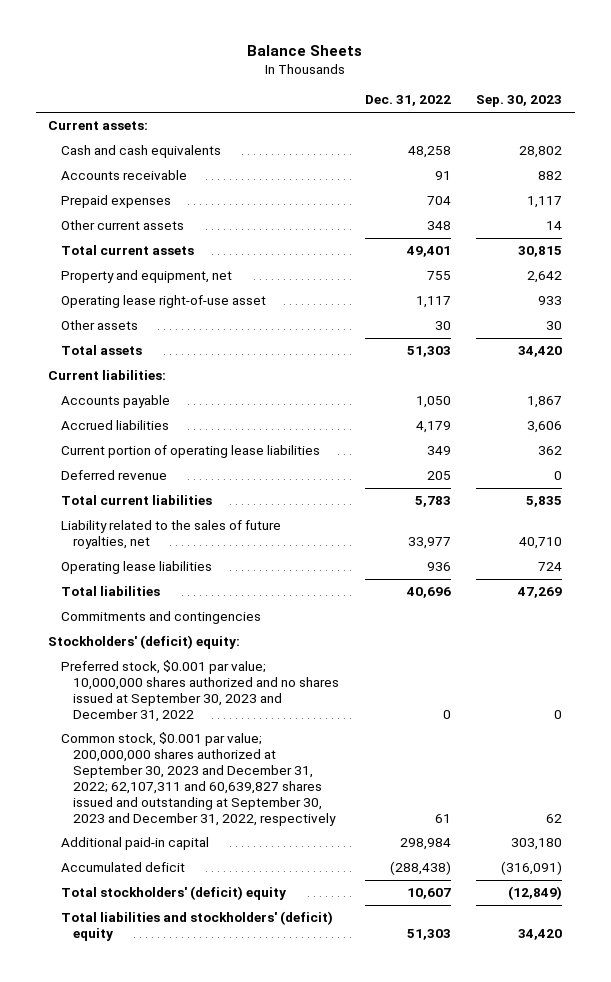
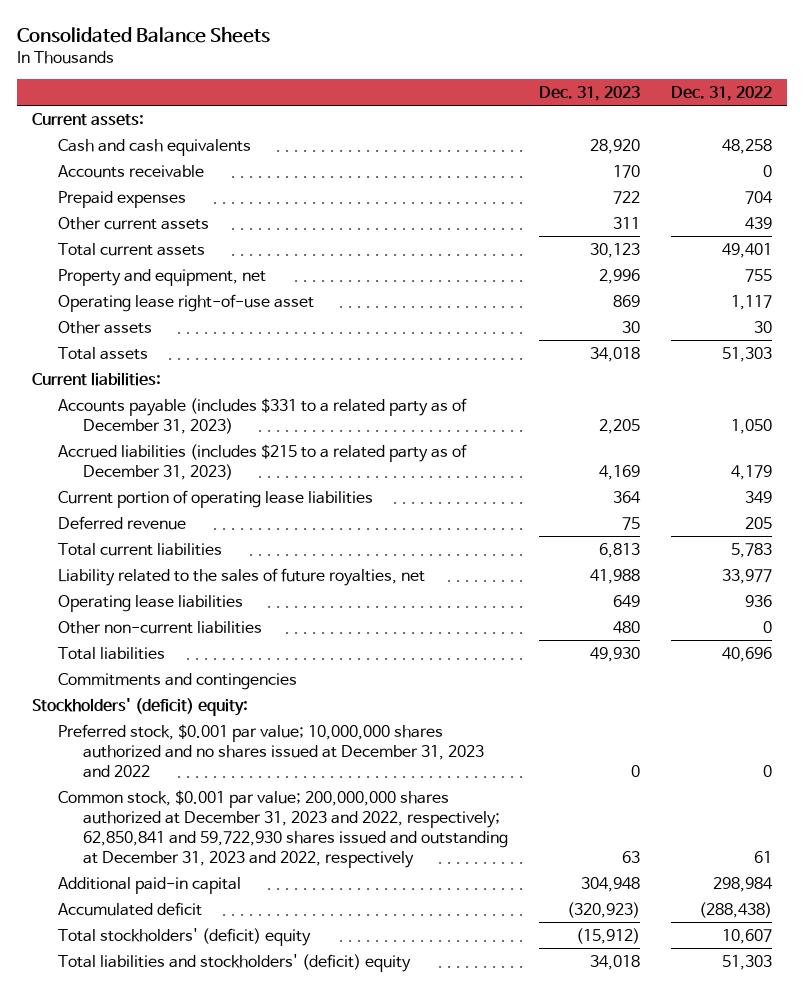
[247,45,363,57] Balance Sheets -> [16,26,270,43] Consolidated Balance Sheets
[476,95,563,108] Sep. 30, 2023 -> none
none -> [539,86,641,102] Dec. 31, 2023
[434,171,451,181] 91 -> [763,164,773,177] 0
[426,221,451,231] 348 -> [745,216,773,229] 439
[60,395,170,409] Accounts payable -> [57,397,467,434] Accounts payable (includes $331 to a related party as of December 31, 2023)
[60,420,169,431] Accrued liabilities -> [57,443,467,480] Accrued liabilities (includes $215 to a related party as of December 31, 2023)
none -> [57,620,262,634] Other non-current liabilities
[60,660,340,722] Preferred stock, $0.001 par value; 10,000,000 shares authorized and no shares issued at September 30, 2023 and December 31, 2022 -> [57,723,485,778] Preferred stock, $0.001 par value; 10,000,000 shares authorized and no shares issued at December 31, 2023 and 2022
[60,732,337,826] Common stock, $0.001 par value; 200,000,000 shares authorized at September 30, 2023 and December 31, 2022; 62,107,311 and 60,639,827 shares issued and outstanding at September 30, 2023 and December 31, 2022, respectively -> [57,789,509,868] Common stock, $0.001 par value; 200,000,000 shares authorized at December 31, 2023 and 2022, respectively; 62,850,841 and 59,722,930 shares issued and outstanding at December 31, 2023 and 2022, respectively

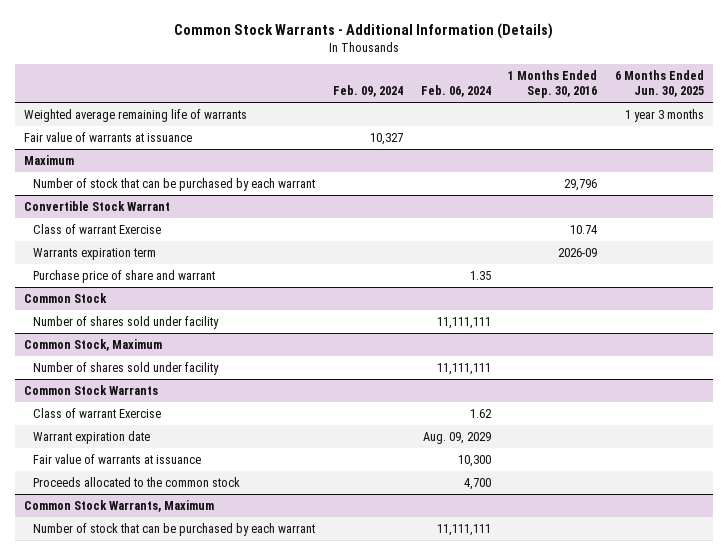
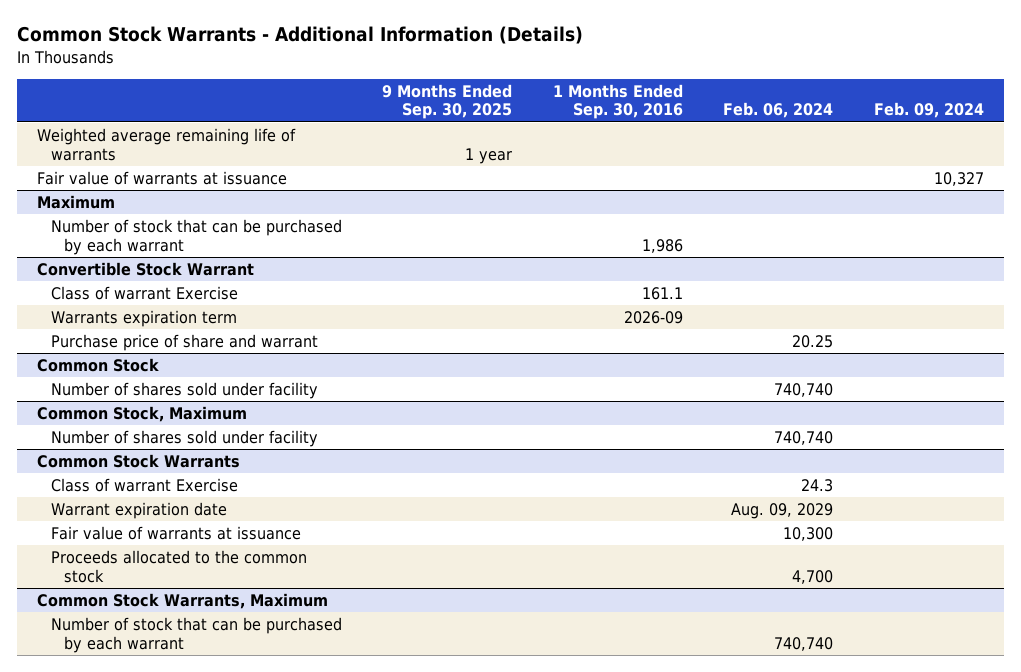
[615,70,705,98] 6 Months Ended Jun. 30, 2025 -> none
none -> [382,83,513,120] 9 Months Ended Sep. 30, 2025
[564,178,598,191] 29,796 -> [641,238,683,253] 1,986
[570,224,598,234] 10.74 -> [641,287,683,301] 161.1
[469,270,491,280] 1.35 -> [792,335,834,349] 20.25
[436,316,491,329] 11,111,111 -> [774,383,834,398] 740,740
[436,362,491,375] 11,111,111 -> [774,431,834,446] 740,740
[469,408,492,418] 1.62 -> [801,479,834,493] 24.3
[436,523,491,536] 11,111,111 -> [774,636,834,651] 740,740

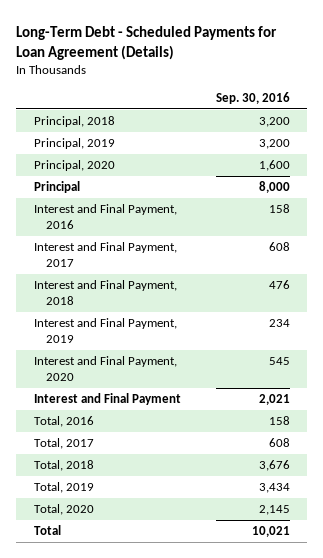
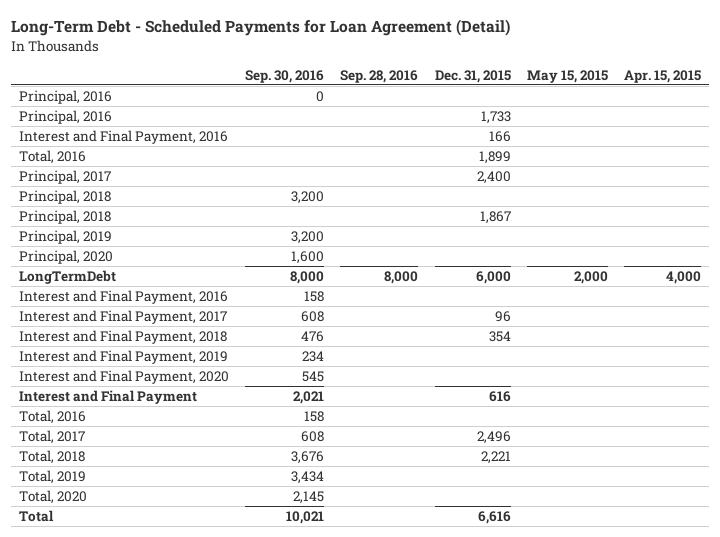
[16,25,278,60] Long-Term Debt - Scheduled Payments for Loan Agreement (Details) -> [11,19,511,37] Long-Term Debt - Scheduled Payments for Loan Agreement (Detail)
none -> [340,69,419,83] Sep. 28, 2016
none -> [434,69,511,83] Dec. 31, 2015
none -> [526,69,608,83] May 15, 2015
none -> [624,69,702,83] Apr. 15, 2015
none -> [19,90,113,105] Principal, 2016
none -> [19,110,113,125] Principal, 2016
none -> [19,130,229,145] Interest and Final Payment, 2016
none -> [19,150,87,165] Total, 2016
none -> [19,170,112,185] Principal, 2017
none -> [19,210,112,225] Principal, 2018
[33,181,80,194] Principal -> [19,270,117,285] LongTermDebt

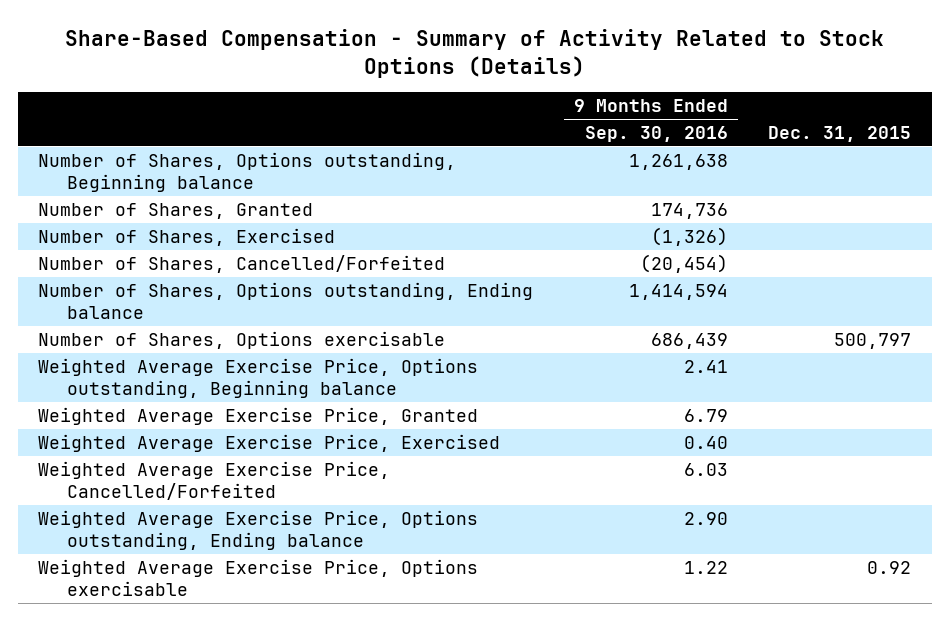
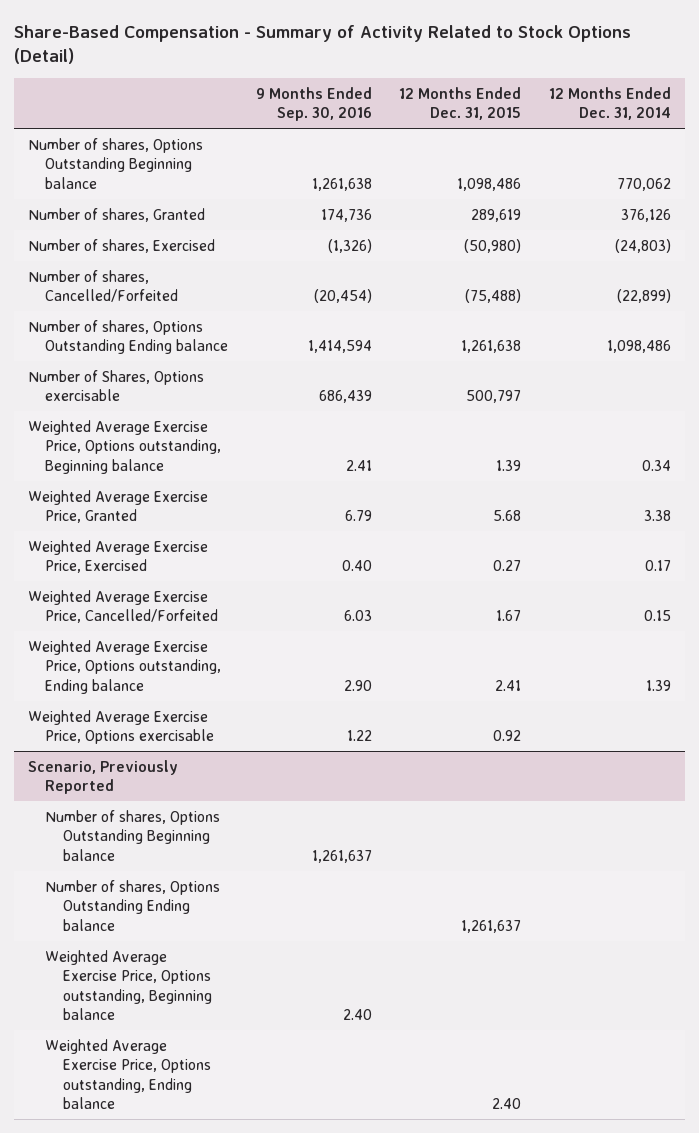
[64,28,884,79] Share-Based Compensation - Summary of Activity Related to Stock Options (Details) -> [13,25,631,65] Share-Based Compensation - Summary of Activity Related to Stock Options (Detail)
[768,126,912,143] Dec. 31, 2015 -> none
none -> [399,86,522,121] 12 Months Ended Dec. 31, 2015
none -> [549,86,672,121] 12 Months Ended Dec. 31, 2014
[38,152,457,193] Number of Shares, Options outstanding, Beginning balance -> [27,137,203,189] Number of shares, Options Outstanding Beginning balance
[38,203,314,220] Number of Shares, Granted -> [27,207,205,222] Number of shares, Granted
[38,228,336,247] Number of Shares, Exercised -> [27,238,215,253] Number of shares, Exercised
[38,255,446,274] Number of Shares, Cancelled/Forfeited -> [27,269,179,303] Number of shares, Cancelled/Forfeited
[38,282,534,320] Number of Shares, Options outstanding, Ending balance -> [27,319,229,355] Number of shares, Options Outstanding Ending balance
none -> [27,759,178,795] Scenario, Previously Reported
none -> [45,809,221,861] Number of shares, Options Outstanding Beginning balance
none -> [45,879,221,931] Number of shares, Options Outstanding Ending balance
none -> [45,949,212,1021] Weighted Average Exercise Price, Options outstanding, Beginning balance
none -> [45,1038,211,1110] Weighted Average Exercise Price, Options outstanding, Ending balance

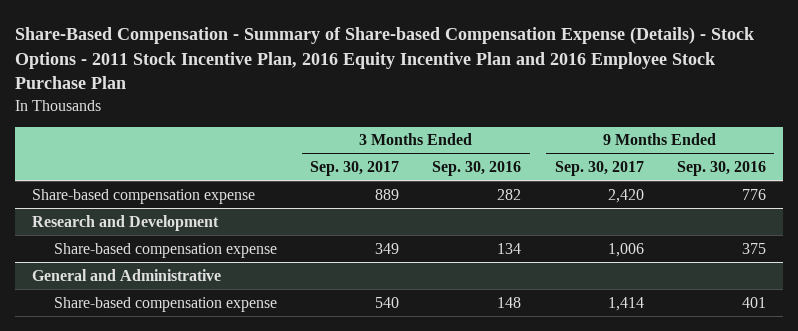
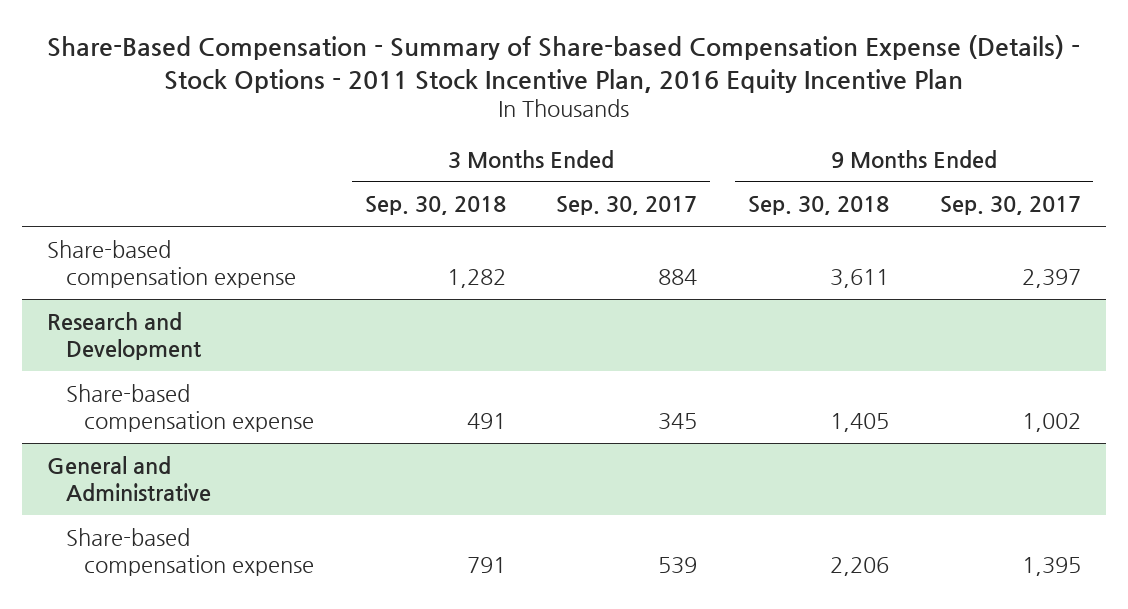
[15,27,755,90] Share-Based Compensation - Summary of Share-based Compensation Expense (Details) - Stock Options - 2011 Stock Incentive Plan, 2016 Equity Incentive Plan and 2016 Employee Stock Purchase Plan -> [46,34,1080,93] Share-Based Compensation - Summary of Share-based Compensation Expense (Details) - Stock Options - 2011 Stock Incentive Plan, 2016 Equity Incentive Plan
[432,160,522,176] Sep. 30, 2016 -> none
[676,160,766,176] Sep. 30, 2016 -> none
none -> [364,196,506,216] Sep. 30, 2018
none -> [748,196,890,216] Sep. 30, 2018
[375,188,400,200] 889 -> [658,269,698,286] 884
[607,188,644,203] 2,420 -> [1021,269,1081,289] 2,397
[375,242,400,254] 349 -> [658,413,698,431] 345
[607,242,644,257] 1,006 -> [1021,413,1081,433] 1,002
[375,296,400,308] 540 -> [658,557,698,575] 539
[607,296,644,311] 1,414 -> [1021,557,1081,577] 1,395

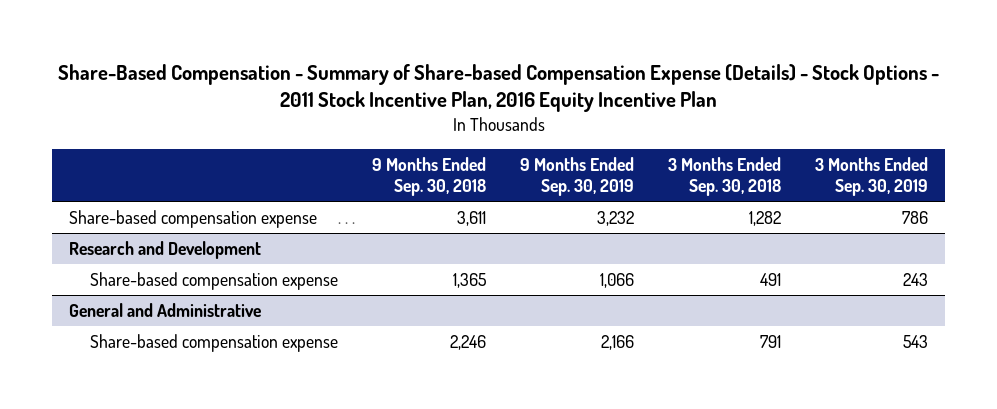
[556,196,698,216] Sep. 30, 2017 -> none
[939,196,1081,216] Sep. 30, 2017 -> none
none -> [520,156,635,197] 9 Months Ended Sep. 30, 2019
none -> [815,156,929,197] 3 Months Ended Sep. 30, 2019
[830,413,890,433] 1,405 -> [453,273,487,289] 1,365
[830,557,890,577] 2,206 -> [450,335,487,351] 2,246

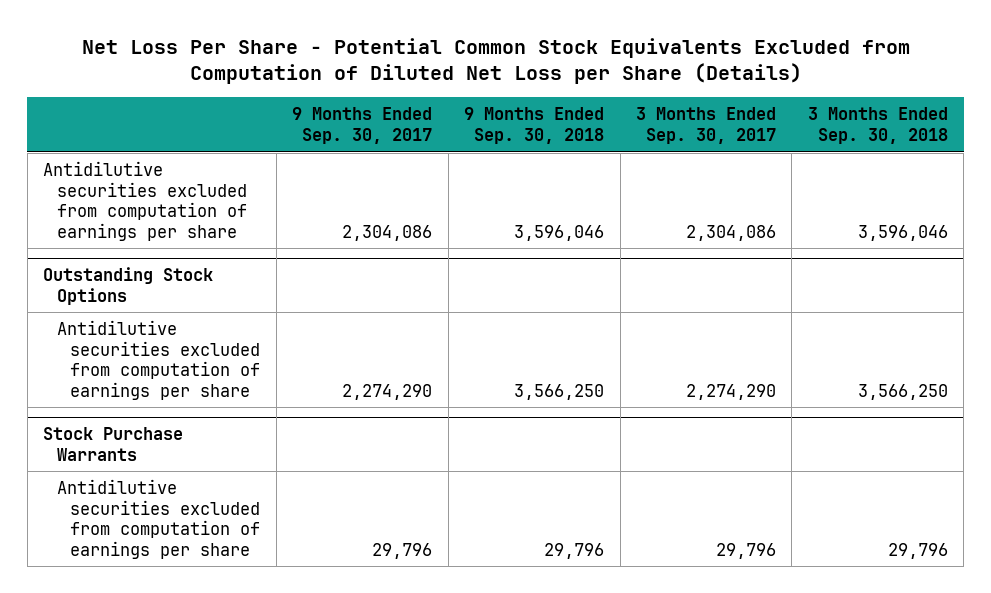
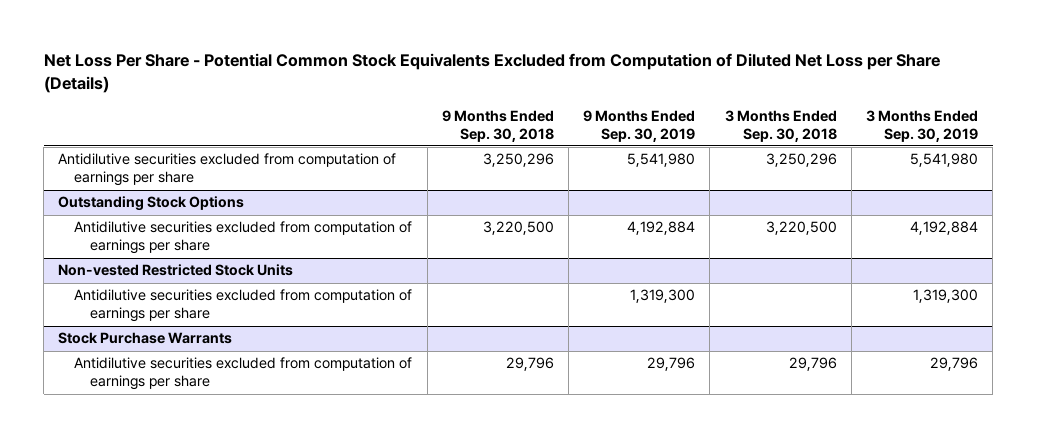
[292,107,433,144] 9 Months Ended Sep. 30, 2017 -> none
[635,107,776,144] 3 Months Ended Sep. 30, 2017 -> none
none -> [583,109,696,142] 9 Months Ended Sep. 30, 2019
none -> [866,109,979,142] 3 Months Ended Sep. 30, 2019
[514,224,605,241] 3,596,046 -> [482,153,554,168] 3,250,296
[857,224,948,241] 3,596,046 -> [765,153,837,168] 3,250,296
[514,383,605,400] 3,566,250 -> [482,221,554,236] 3,220,500
[857,383,948,400] 3,566,250 -> [765,221,837,236] 3,220,500
none -> [58,264,294,277] Non-vested Restricted Stock Units
none -> [74,289,413,323] Antidilutive securities excluded from computation of earnings per share

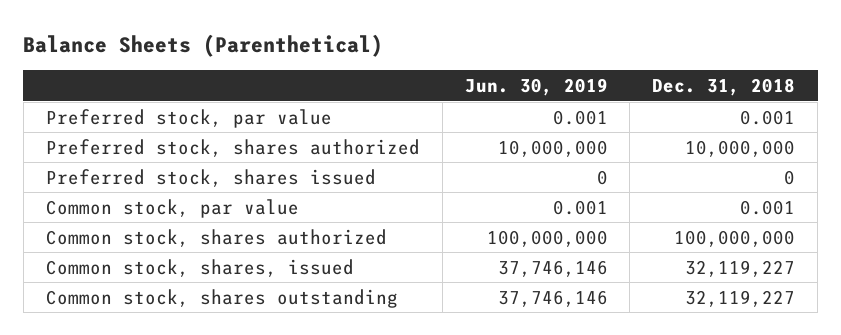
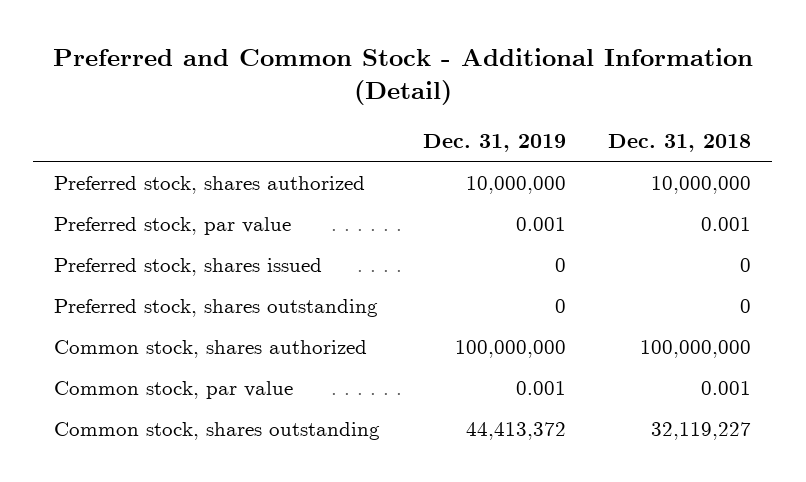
[23,33,384,57] Balance Sheets (Parenthetical) -> [52,48,753,106] Preferred and Common Stock - Additional Information (Detail)
[464,77,608,96] Jun. 30, 2019 -> none
none -> [422,134,566,153] Dec. 31, 2019
[45,108,332,128] Preferred stock, par value -> [54,216,292,235] Preferred stock, par value
none -> [54,298,379,317] Preferred stock, shares outstanding
[45,258,354,277] Common stock, shares, issued -> none
[45,198,299,218] Common stock, par value -> [54,380,294,399] Common stock, par value

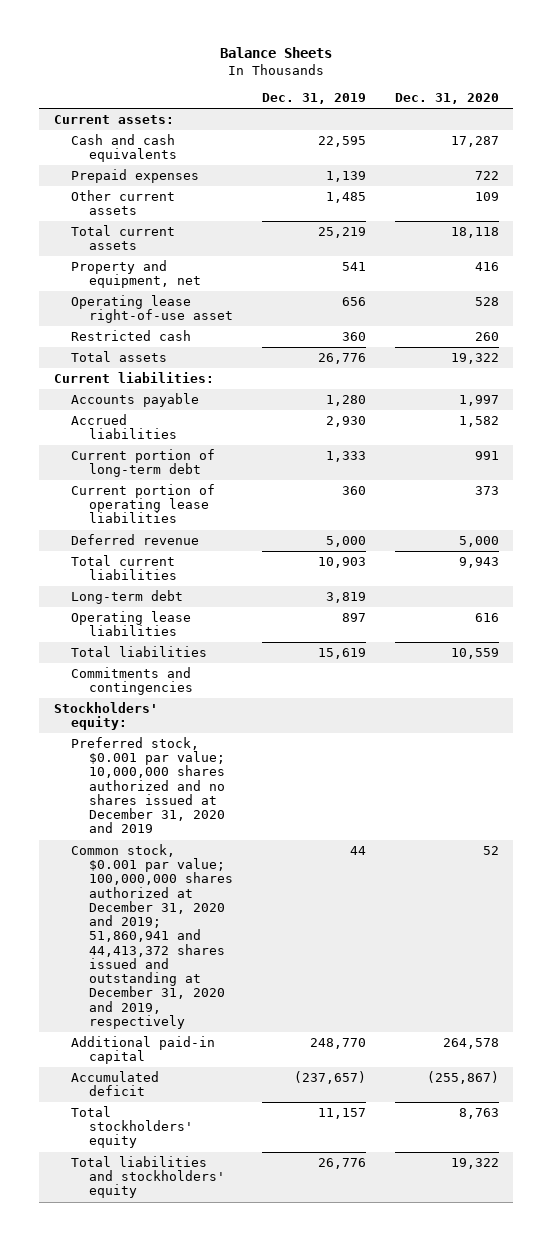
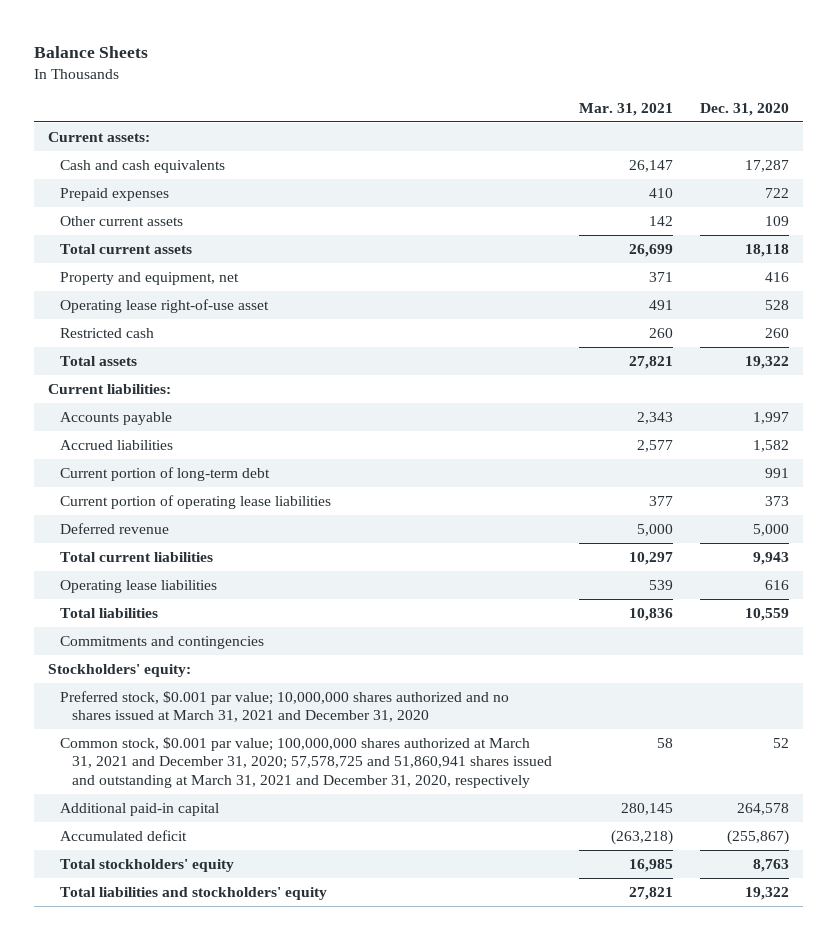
[261,93,366,105] Dec. 31, 2019 -> none
none -> [578,102,673,116] Mar. 31, 2021
[71,590,184,605] Long-term debt -> none
[71,737,226,834] Preferred stock, $0.001 par value; 10,000,000 shares authorized and no shares issued at December 31, 2020 and 2019 -> [59,690,509,723] Preferred stock, $0.001 par value; 10,000,000 shares authorized and no shares issued at March 31, 2021 and December 31, 2020
[71,844,234,1029] Common stock, $0.001 par value; 100,000,000 shares authorized at December 31, 2020 and 2019; 51,860,941 and 44,413,372 shares issued and outstanding at December 31, 2020 and 2019, respectively -> [59,736,552,788] Common stock, $0.001 par value; 100,000,000 shares authorized at March 31, 2021 and December 31, 2020; 57,578,725 and 51,860,941 shares issued and outstanding at March 31, 2021 and December 31, 2020, respectively

